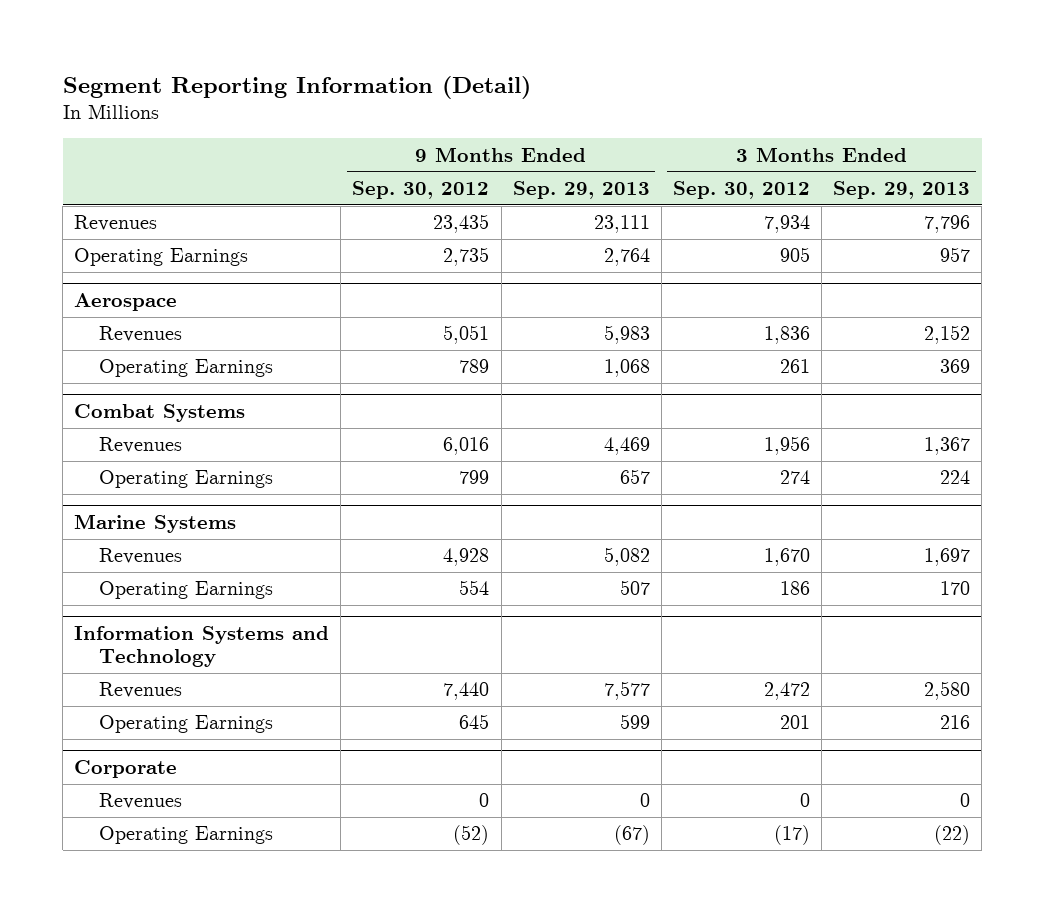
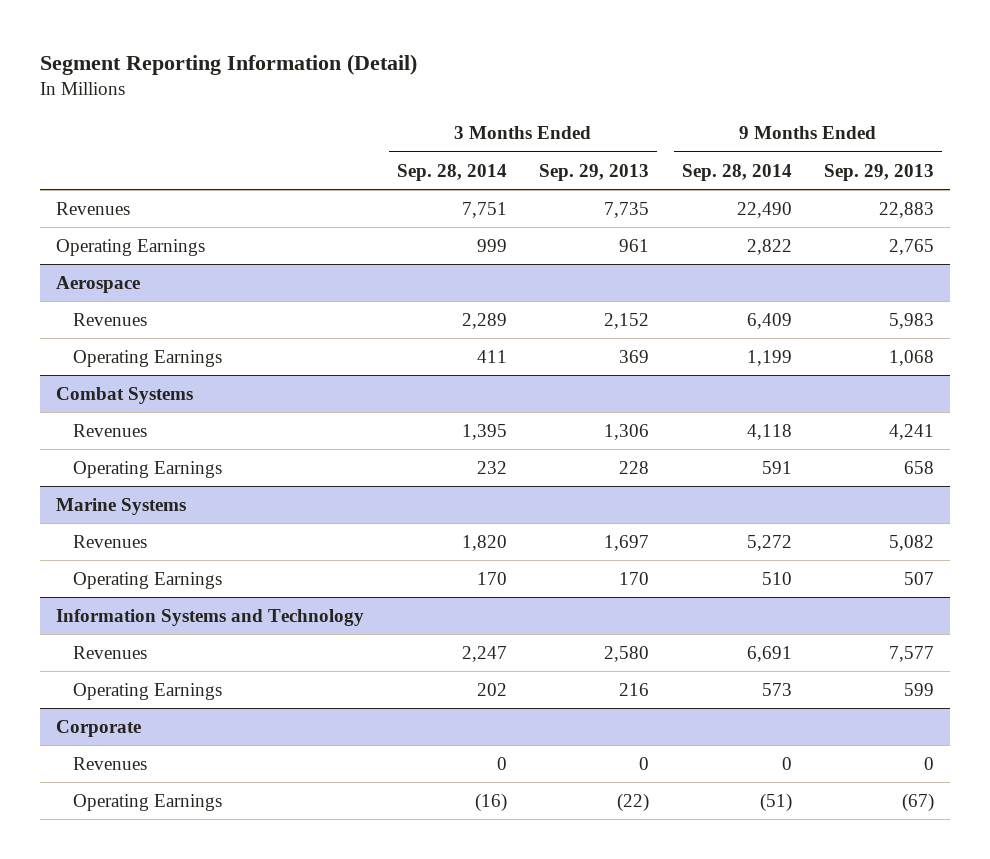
[352,180,490,199] Sep. 30, 2012 -> none
[672,180,810,199] Sep. 30, 2012 -> none
none -> [396,163,507,181] Sep. 28, 2014
none -> [681,163,792,181] Sep. 28, 2014
[593,215,650,234] 23,111 -> [879,201,935,218] 22,883
[924,215,971,234] 7,796 -> [604,201,650,218] 7,735
[603,248,650,267] 2,764 -> [889,238,935,255] 2,765
[940,247,971,263] 957 -> [619,238,650,252] 961
[603,437,650,456] 4,469 -> [889,423,935,440] 4,241
[924,437,971,456] 1,367 -> [604,423,650,440] 1,306
[619,469,650,485] 657 -> [904,460,935,474] 658
[940,470,971,485] 224 -> [619,460,650,474] 228

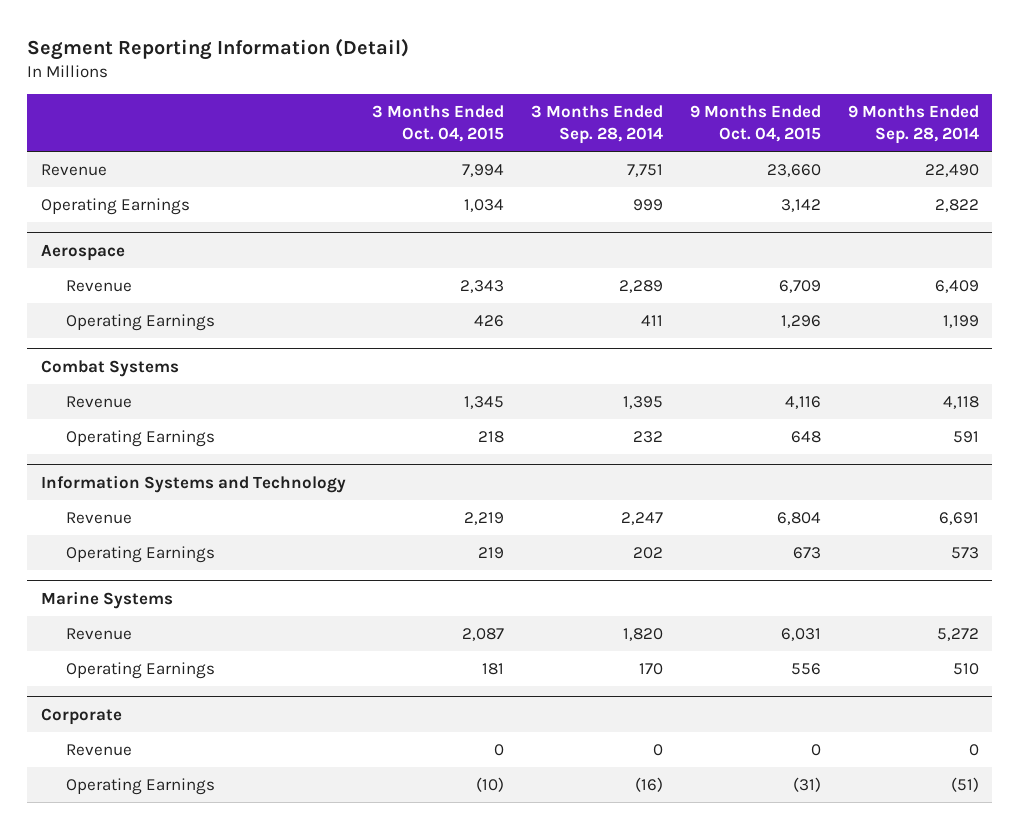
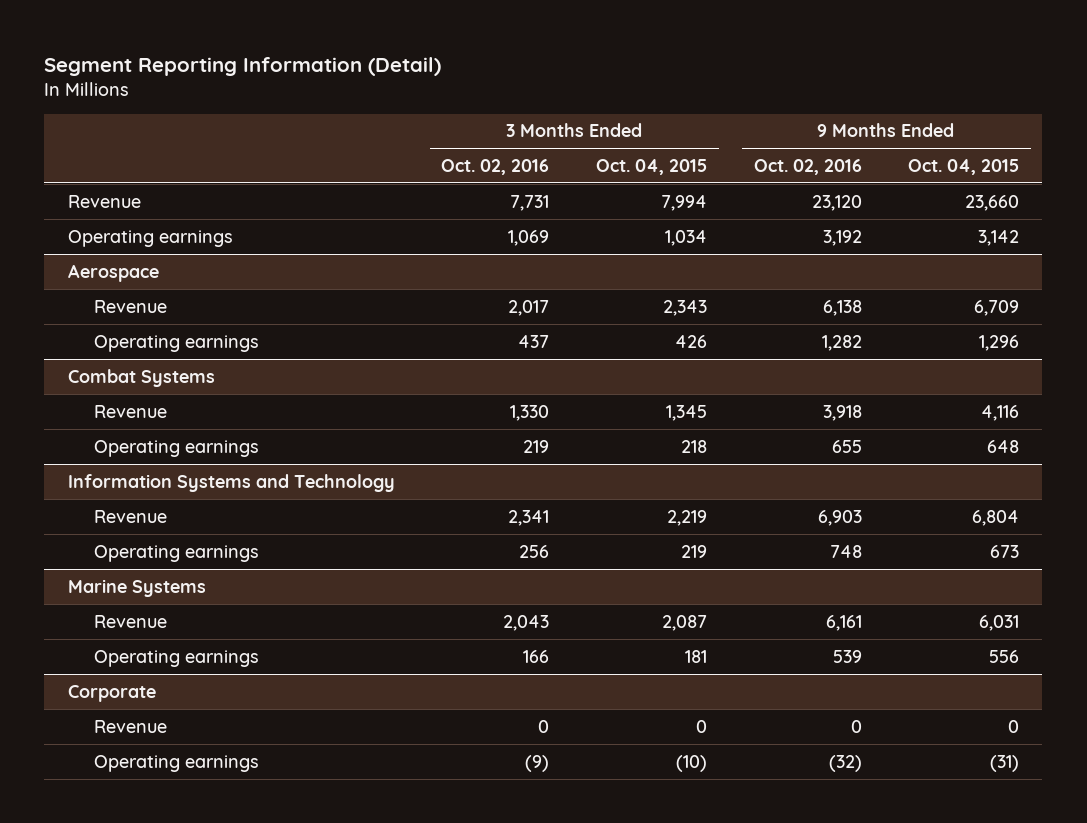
[531,105,664,144] 3 Months Ended Sep. 28, 2014 -> none
[847,105,979,144] 9 Months Ended Sep. 28, 2014 -> none
none -> [441,159,550,176] Oct. 02, 2016
none -> [753,159,862,176] Oct. 02, 2016
[40,198,190,216] Operating Earnings -> [67,229,233,247] Operating earnings
[65,314,215,332] Operating Earnings -> [94,334,260,352] Operating earnings
[65,430,215,448] Operating Earnings -> [94,439,260,457] Operating earnings
[65,546,215,564] Operating Earnings -> [94,544,260,562] Operating earnings
[65,662,215,680] Operating Earnings -> [94,649,260,667] Operating earnings
[65,778,215,796] Operating Earnings -> [94,754,260,772] Operating earnings

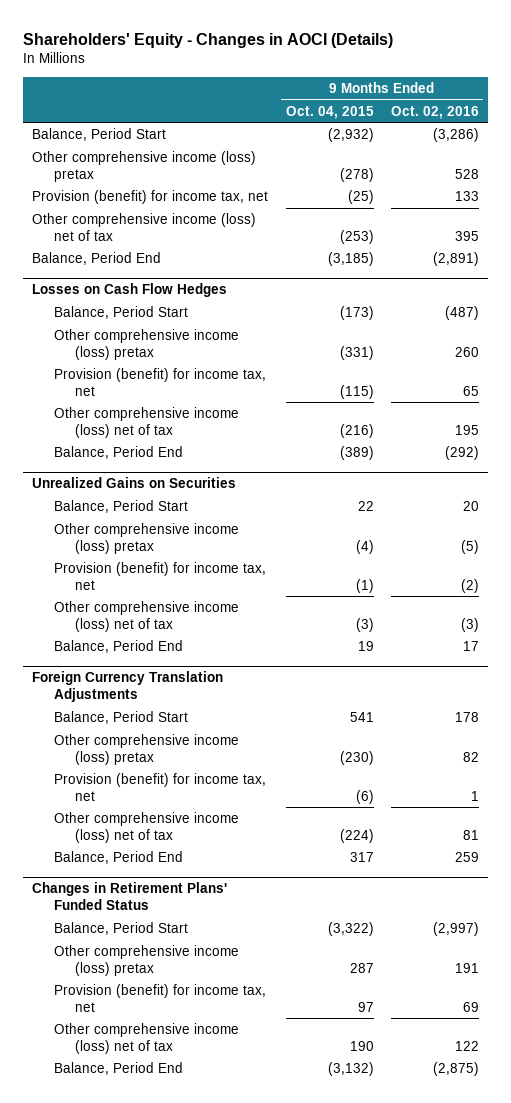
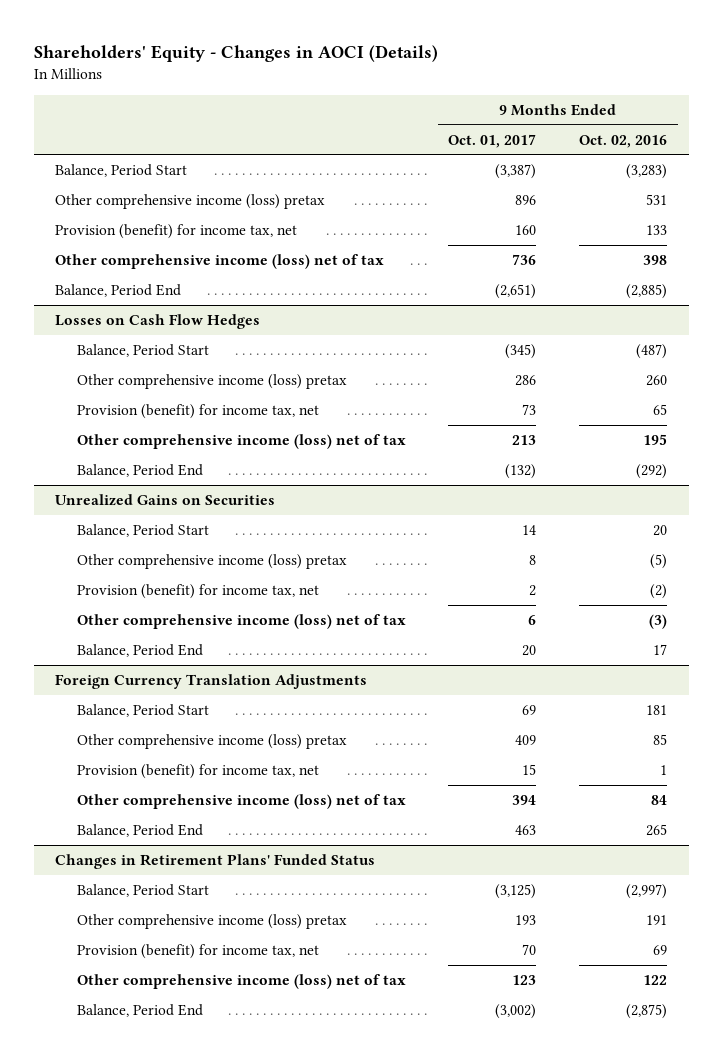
[285,105,374,119] Oct. 04, 2015 -> none
none -> [448,133,537,148] Oct. 01, 2017
[432,128,479,143] (3,286) -> [626,163,668,179] (3,283)
[454,168,479,179] 528 -> [646,193,668,205] 531
[454,230,479,241] 395 -> [643,254,668,265] 398
[432,252,479,267] (2,891) -> [626,283,668,299] (2,885)
[454,712,479,723] 178 -> [646,704,668,715] 181
[462,751,479,762] 82 -> [653,733,668,745] 85
[462,829,479,840] 81 -> [651,794,668,805] 84
[454,852,479,863] 259 -> [646,823,668,836] 265

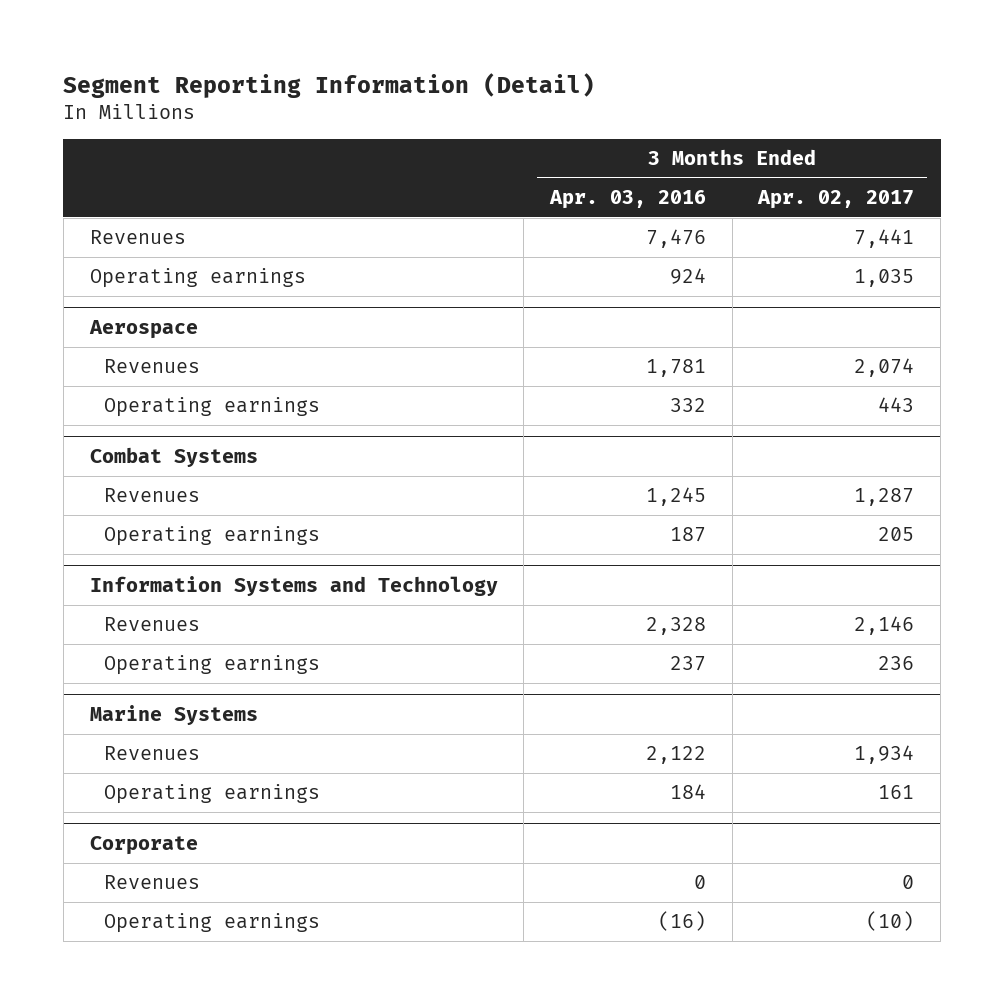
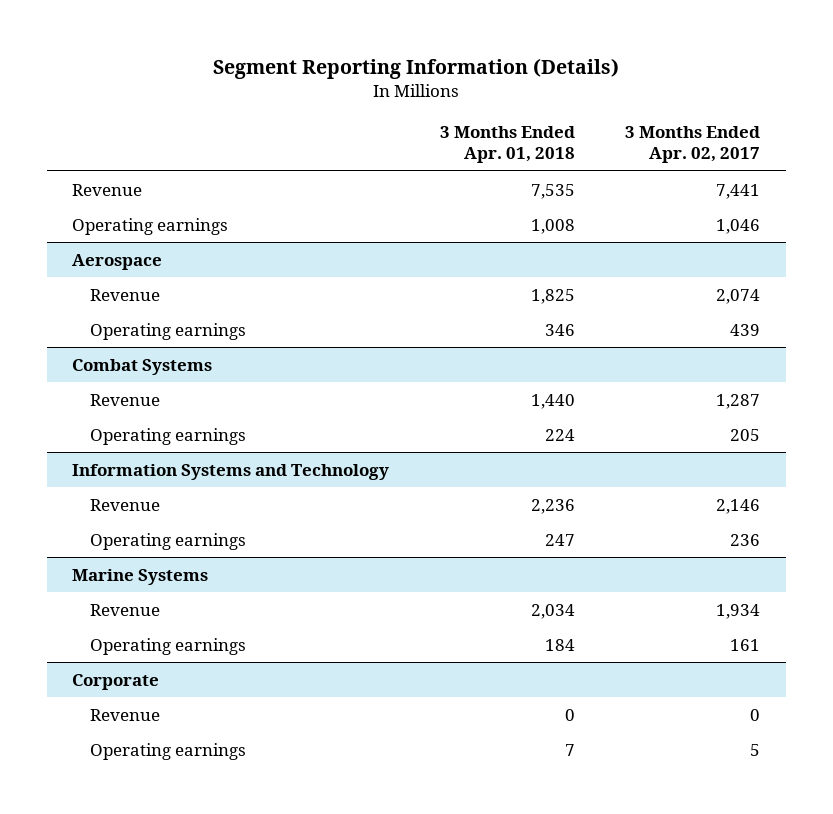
[63,73,596,99] Segment Reporting Information (Detail) -> [213,57,620,79] Segment Reporting Information (Details)
[548,189,706,209] Apr. 03, 2016 -> none
none -> [439,125,575,164] 3 Months Ended Apr. 01, 2018
[89,230,186,245] Revenues -> [72,183,143,196] Revenue
[854,269,915,288] 1,035 -> [716,218,761,234] 1,046
[104,359,201,374] Revenues -> [89,288,160,301] Revenue
[878,397,915,413] 443 -> [730,323,761,336] 439
[104,488,201,503] Revenues -> [89,393,160,406] Revenue
[104,617,201,632] Revenues -> [89,498,160,511] Revenue
[104,746,201,761] Revenues -> [89,603,160,616] Revenue
[104,875,201,890] Revenues -> [89,708,160,721] Revenue
[866,911,915,932] (10) -> [750,743,761,756] 5

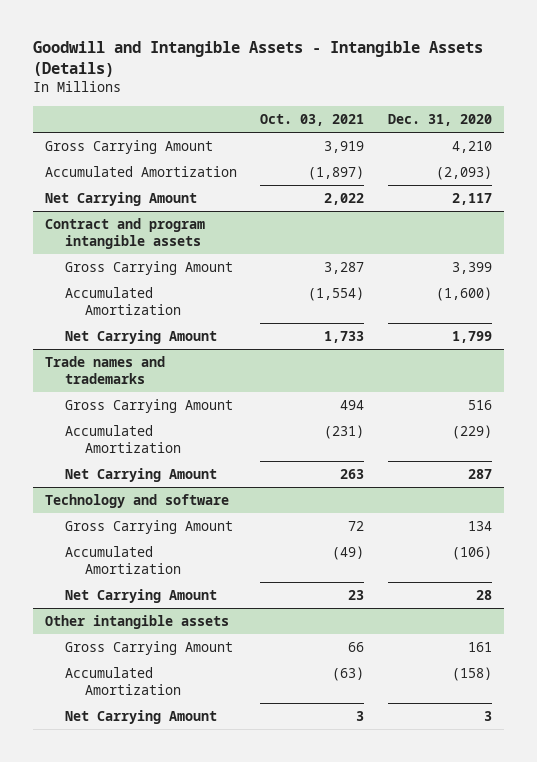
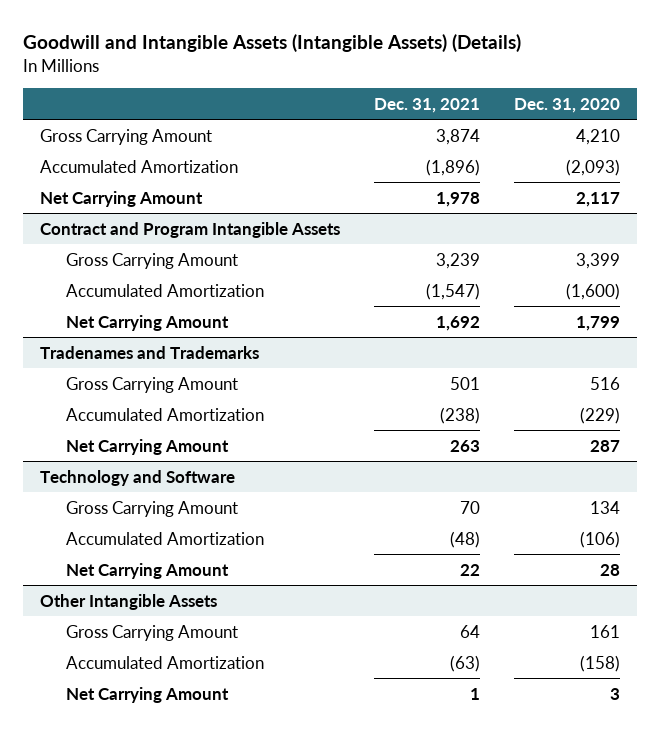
[32,41,483,78] Goodwill and Intangible Assets - Intangible Assets (Details) -> [23,34,522,53] Goodwill and Intangible Assets (Intangible Assets) (Details)
[260,113,365,126] Oct. 03, 2021 -> none
none -> [374,97,481,113] Dec. 31, 2021
[44,218,205,249] Contract and program intangible assets -> [40,221,341,238] Contract and Program Intangible Assets
[44,356,165,384] Trade names and trademarks -> [40,345,260,359] Tradenames and Trademarks
[44,494,229,509] Technology and software -> [40,469,236,486] Technology and Software
[44,615,229,630] Other intangible assets -> [40,593,218,610] Other Intangible Assets

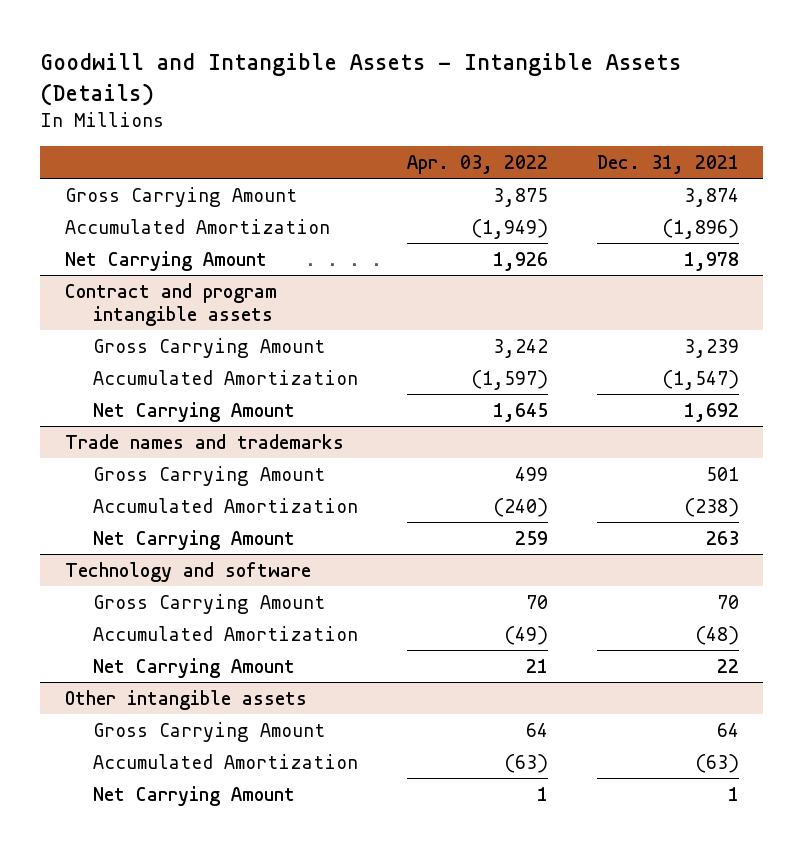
[23,34,522,53] Goodwill and Intangible Assets (Intangible Assets) (Details) -> [40,53,682,106] Goodwill and Intangible Assets - Intangible Assets (Details)
[514,97,621,113] Dec. 31, 2020 -> none
none -> [406,154,548,174] Apr. 03, 2022
[40,221,341,238] Contract and Program Intangible Assets -> [64,282,277,326] Contract and program intangible assets
[40,345,260,359] Tradenames and Trademarks -> [64,433,344,449] Trade names and trademarks
[40,469,236,486] Technology and Software -> [64,561,311,582] Technology and software
[40,593,218,610] Other Intangible Assets -> [64,689,307,710] Other intangible assets

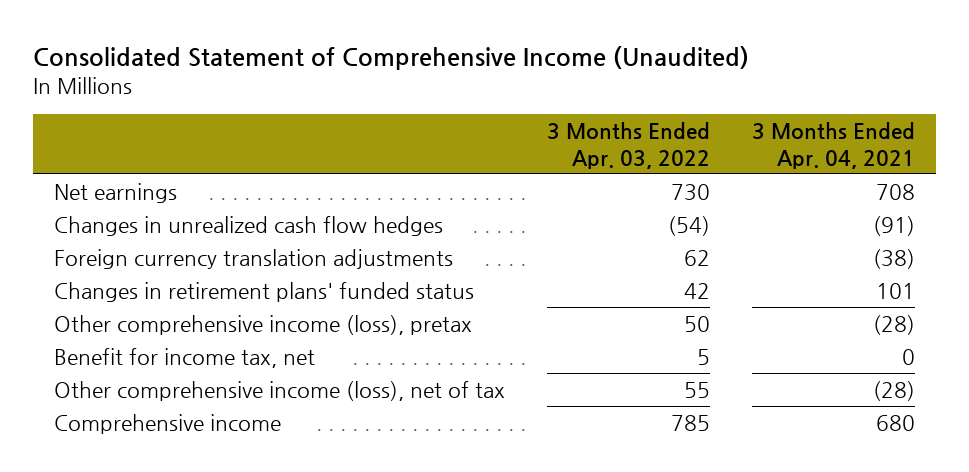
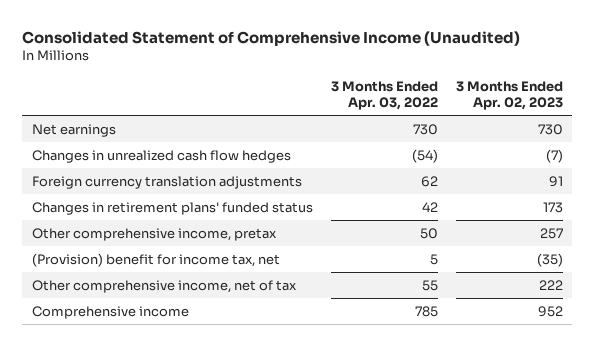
[752,121,916,169] 3 Months Ended Apr. 04, 2021 -> none
none -> [456,81,564,111] 3 Months Ended Apr. 02, 2023
[53,314,472,335] Other comprehensive income (loss), pretax -> [31,227,277,241] Other comprehensive income, pretax
[53,347,315,368] Benefit for income tax, net -> [31,252,280,267] (Provision) benefit for income tax, net
[53,380,505,401] Other comprehensive income (loss), net of tax -> [31,279,297,293] Other comprehensive income, net of tax

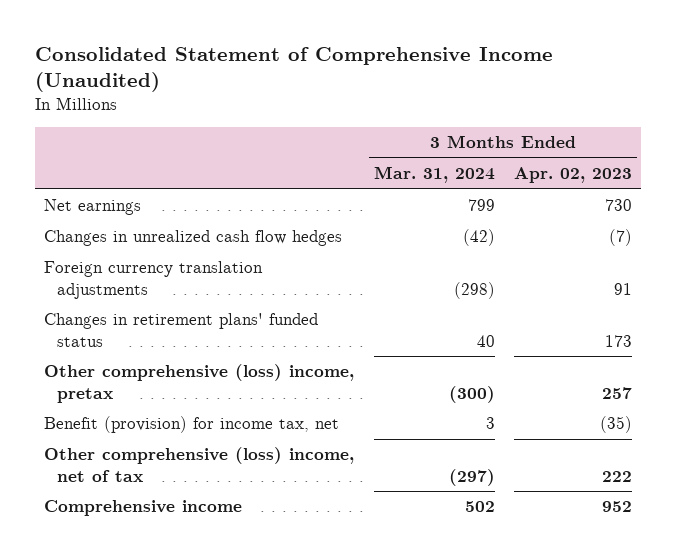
[330,81,438,111] 3 Months Ended Apr. 03, 2022 -> none
none -> [373,166,495,184] Mar. 31, 2024
[31,227,277,241] Other comprehensive income, pretax -> [44,364,355,403] Other comprehensive (loss) income, pretax
[31,252,280,267] (Provision) benefit for income tax, net -> [44,416,340,434] Benefit (provision) for income tax, net
[31,279,297,293] Other comprehensive income, net of tax -> [44,447,355,482] Other comprehensive (loss) income, net of tax

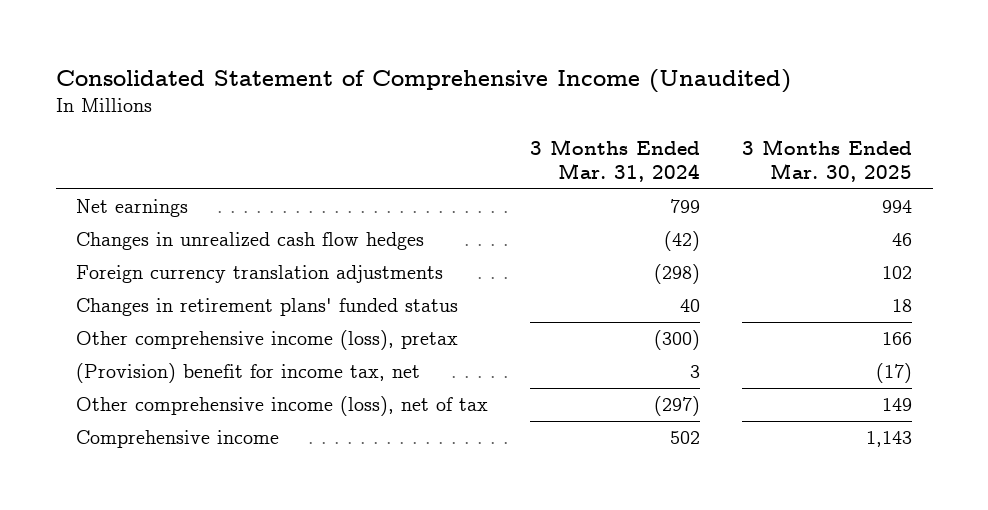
[513,167,632,184] Apr. 02, 2023 -> none
none -> [741,138,912,183] 3 Months Ended Mar. 30, 2025
[44,364,355,403] Other comprehensive (loss) income, pretax -> [76,330,459,351] Other comprehensive income (loss), pretax
[44,416,340,434] Benefit (provision) for income tax, net -> [76,363,421,384] (Provision) benefit for income tax, net
[44,447,355,482] Other comprehensive (loss) income, net of tax -> [76,396,489,417] Other comprehensive income (loss), net of tax

